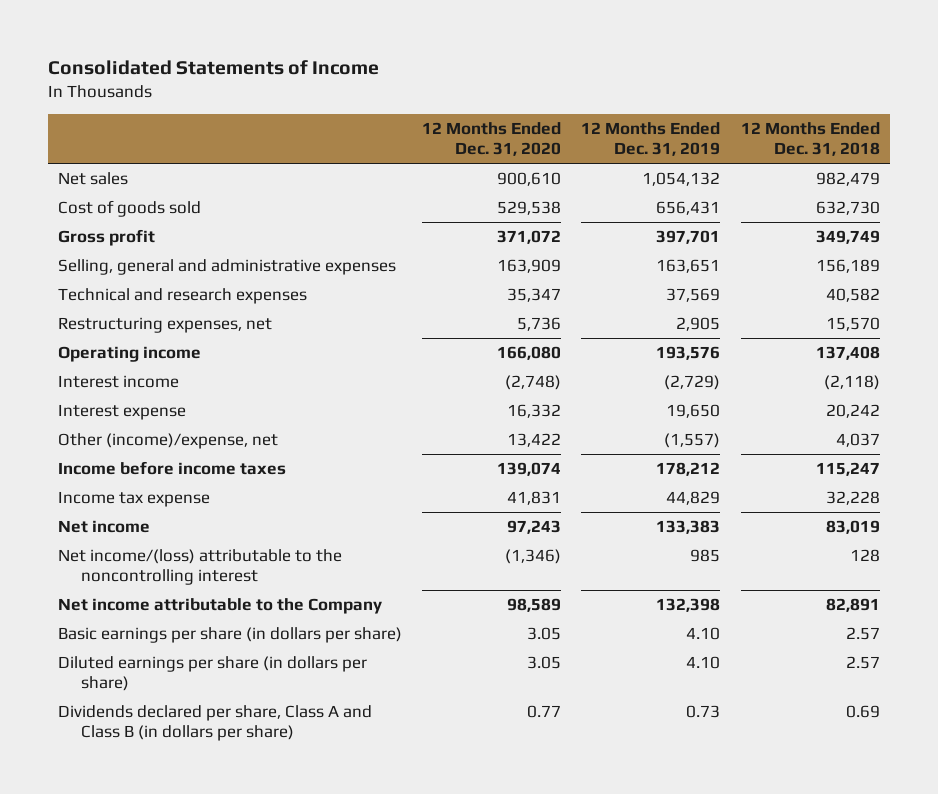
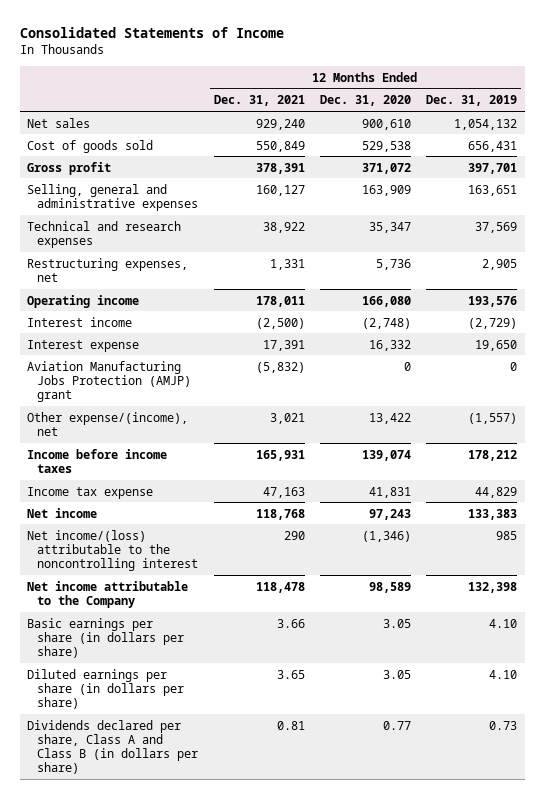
[740,121,880,157] 12 Months Ended Dec. 31, 2018 -> none
none -> [213,95,305,107] Dec. 31, 2021
none -> [27,360,192,402] Aviation Manufacturing Jobs Protection (AMJP) grant
[57,433,278,450] Other (income)/expense, net -> [27,411,189,436] Other expense/(income), net

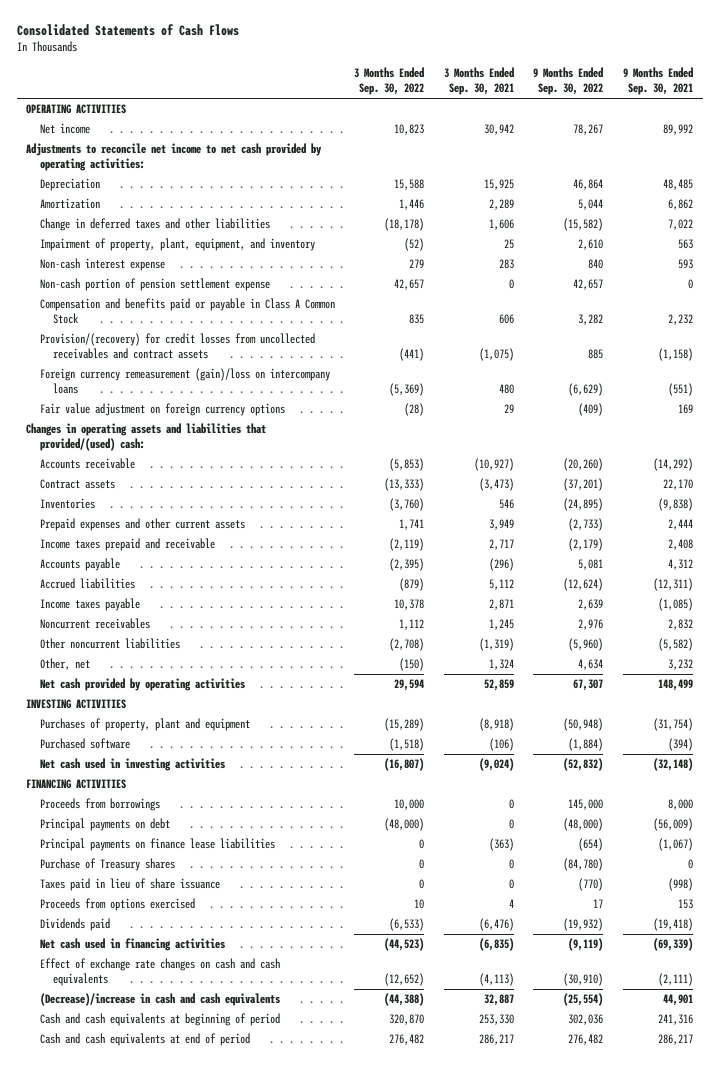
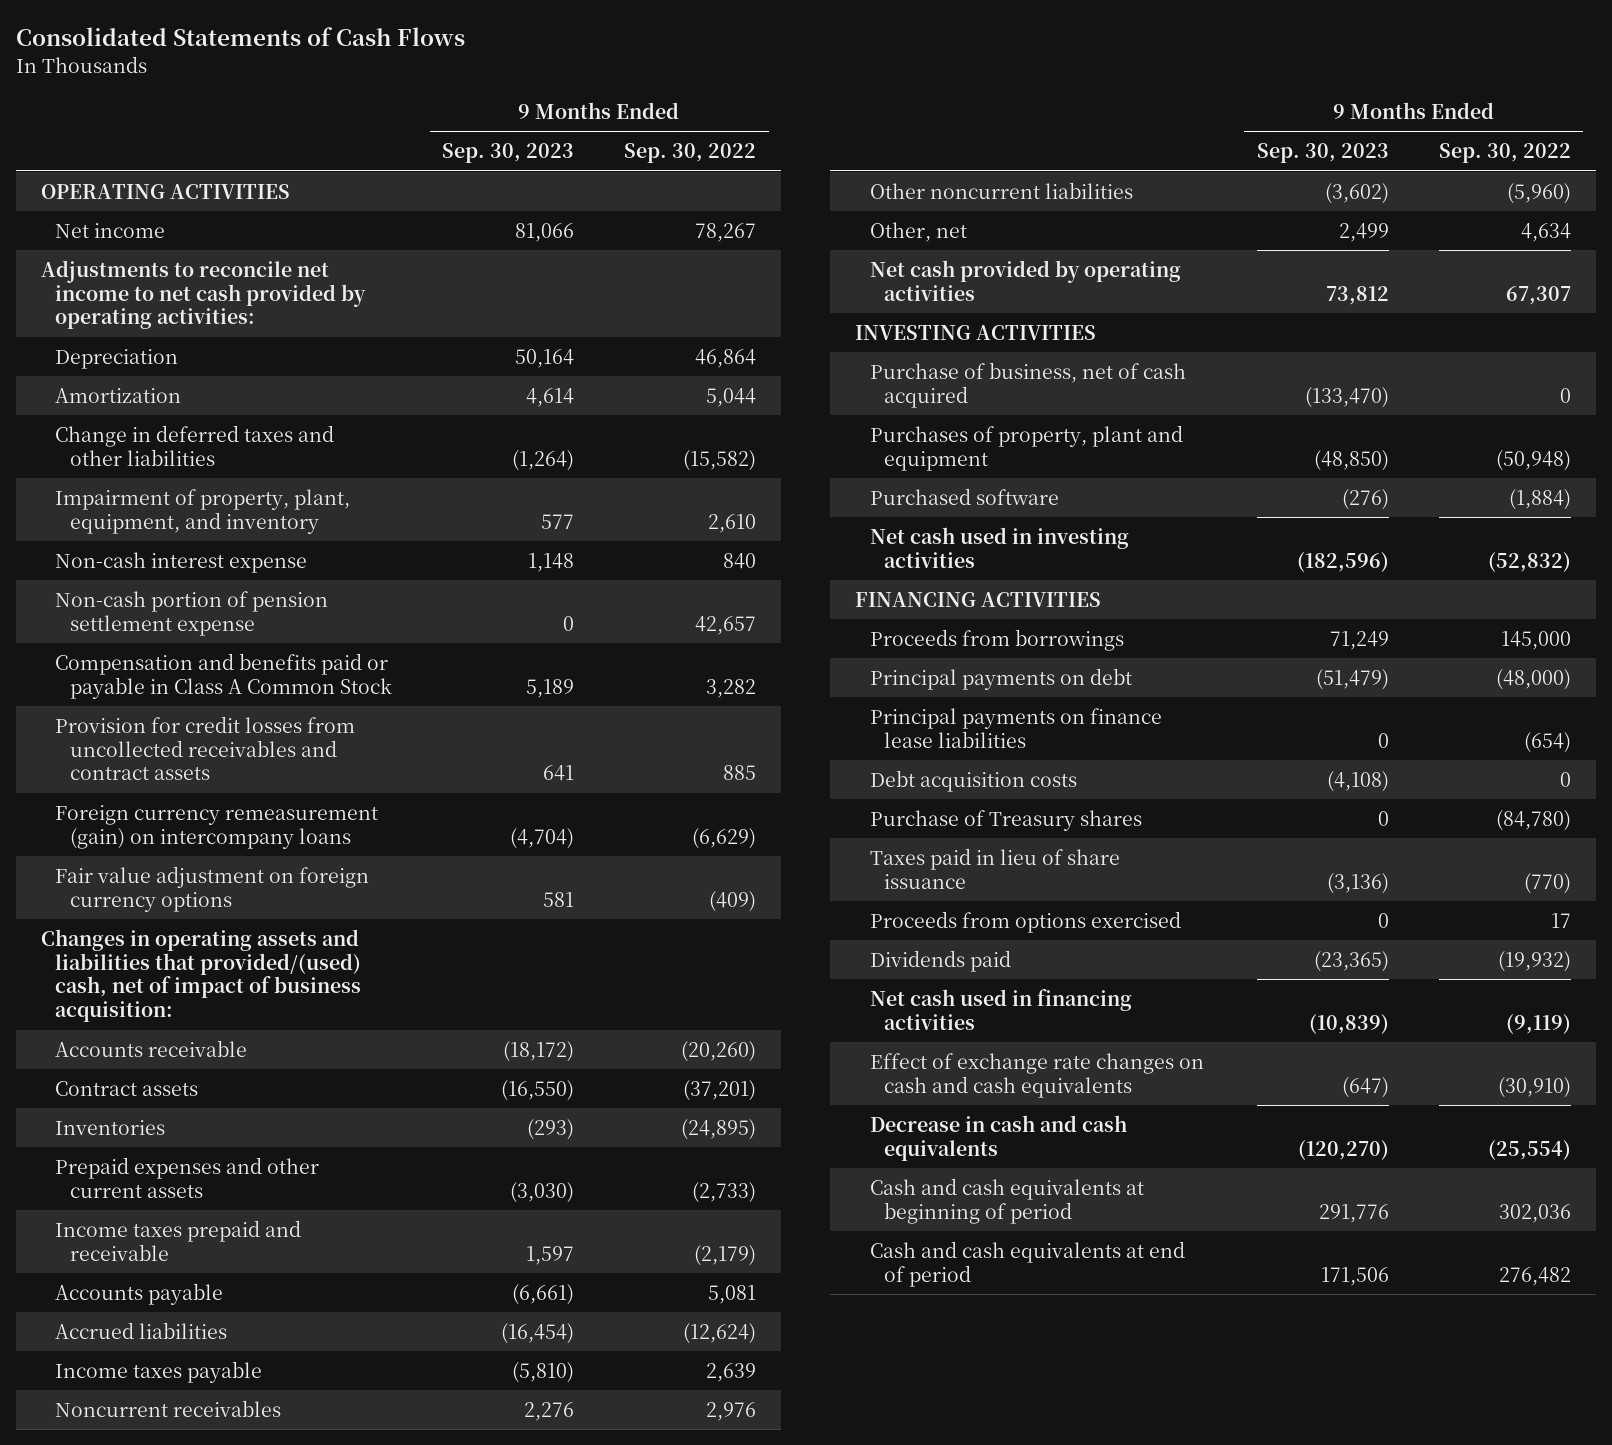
[354,66,425,96] 3 Months Ended Sep. 30, 2022 -> none
[443,66,514,96] 3 Months Ended Sep. 30, 2021 -> none
[622,66,693,96] 9 Months Ended Sep. 30, 2021 -> none
none -> [442,143,575,164] Sep. 30, 2023
[39,333,315,360] Provision/(recovery) for credit losses from uncollected receivables and contract assets -> [55,715,356,781] Provision for credit losses from uncollected receivables and contract assets
[39,368,330,395] Foreign currency remeasurement (gain)/loss on intercompany loans -> [55,804,379,849] Foreign currency remeasurement (gain) on intercompany loans
[26,423,267,452] Changes in operating assets and liabilities that provided/(used) cash: -> [40,928,362,1023] Changes in operating assets and liabilities that provided/(used) cash, net of impact of business acquisition:
none -> [869,361,1186,408] Purchase of business, net of cash acquired
none -> [869,769,1077,792] Debt acquisition costs
[39,993,280,1007] (Decrease)/increase in cash and cash equivalents -> [869,1114,1127,1161] Decrease in cash and cash equivalents

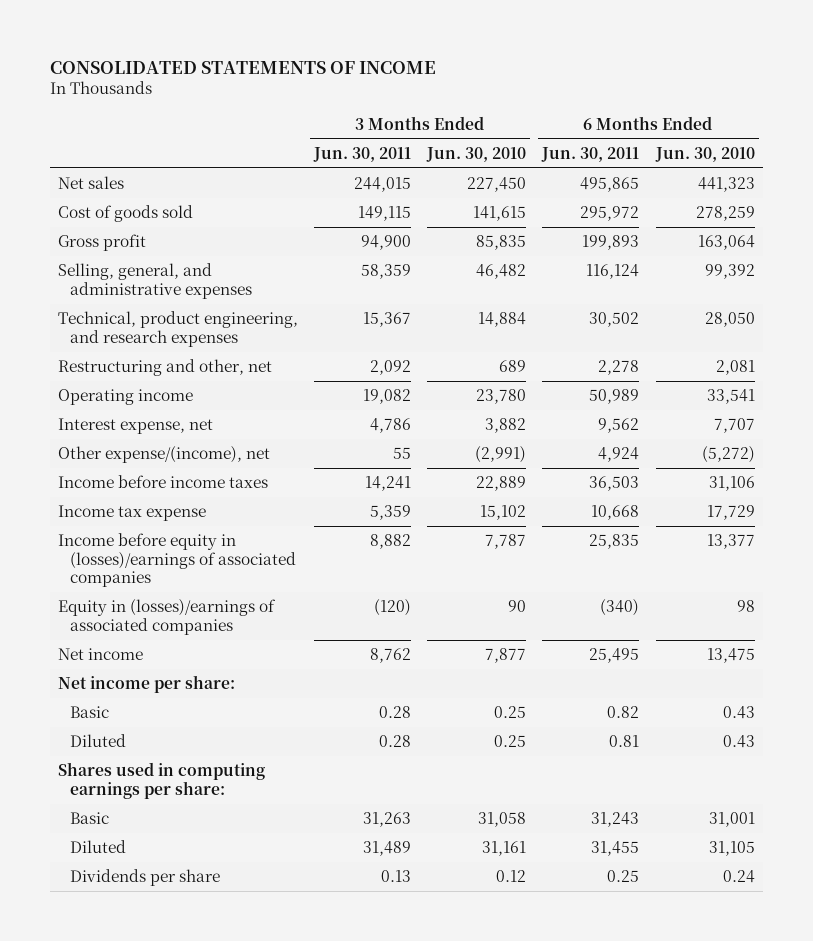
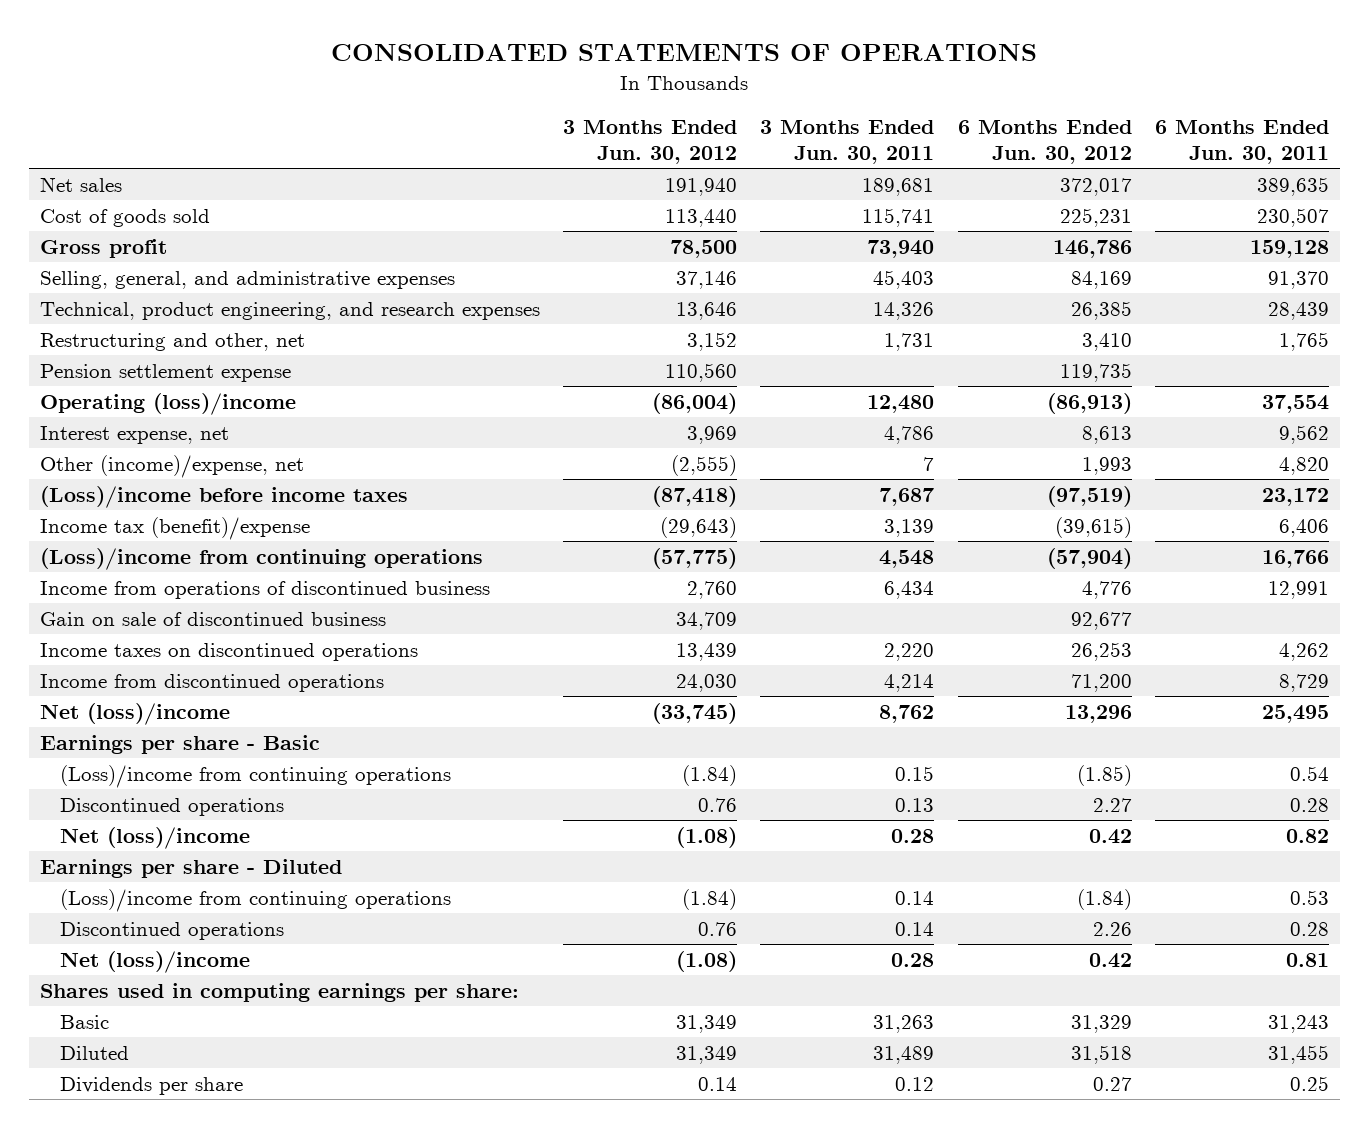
[50,60,437,74] CONSOLIDATED STATEMENTS OF INCOME -> [331,44,1038,62] CONSOLIDATED STATEMENTS OF OPERATIONS
[426,146,527,162] Jun. 30, 2010 -> none
[654,146,755,162] Jun. 30, 2010 -> none
none -> [563,120,738,164] 3 Months Ended Jun. 30, 2012
none -> [957,120,1132,164] 6 Months Ended Jun. 30, 2012
[354,177,412,193] 244,015 -> [862,178,935,197] 189,681
[580,177,640,193] 495,865 -> [1256,177,1329,197] 389,635
[358,206,412,222] 149,115 -> [862,208,935,228] 115,741
[580,206,640,222] 295,972 -> [1256,208,1329,228] 230,507
[361,235,412,251] 94,900 -> [867,240,935,259] 73,940
[582,235,640,251] 199,893 -> [1249,240,1329,259] 159,128
[361,264,412,280] 58,359 -> [873,270,935,290] 45,403
[586,264,640,280] 116,124 -> [1267,271,1329,290] 91,370
[363,312,412,328] 15,367 -> [873,302,935,321] 14,326
[589,312,640,328] 30,502 -> [1267,302,1329,321] 28,439
[370,360,412,376] 2,092 -> [884,333,935,352] 1,731
[598,360,640,376] 2,278 -> [1278,332,1329,352] 1,765
none -> [40,364,292,383] Pension settlement expense
[58,389,194,406] Operating income -> [40,393,297,416] Operating (loss)/income
[363,389,412,405] 19,082 -> [867,395,935,414] 12,480
[589,389,640,405] 50,989 -> [1261,395,1329,414] 37,554
[58,533,296,588] Income before equity in (losses)/earnings of associated companies -> none
[58,599,277,635] Equity in (losses)/earnings of associated companies -> none
[58,675,236,694] Net income per share: -> none
[58,446,271,464] Other expense/(income), net -> [40,455,305,479] Other (income)/expense, net
[393,447,412,460] 55 -> [923,457,935,472] 7
[598,447,640,463] 4,924 -> [1278,457,1329,476] 4,820
[58,475,269,489] Income before income taxes -> [40,486,409,509] (Loss)/income before income taxes
[365,476,412,492] 14,241 -> [879,488,935,507] 7,687
[589,476,640,492] 36,503 -> [1261,488,1329,507] 23,172
[58,505,207,522] Income tax expense -> [40,517,311,541] Income tax (benefit)/expense
[370,505,412,521] 5,359 -> [884,519,935,538] 3,139
[591,505,640,521] 10,668 -> [1278,519,1329,538] 6,406
none -> [40,548,484,571] (Loss)/income from continuing operations
none -> [40,581,491,600] Income from operations of discontinued business
none -> [40,612,387,627] Gain on sale of discontinued business
none -> [40,643,419,662] Income taxes on discontinued operations
none -> [40,674,385,693] Income from discontinued operations
[58,648,144,661] Net income -> [40,703,231,726] Net (loss)/income
none -> [40,735,321,755] Earnings per share - Basic
none -> [59,765,451,789] (Loss)/income from continuing operations
none -> [59,798,284,817] Discontinued operations
[69,706,109,719] Basic -> [59,827,250,850] Net (loss)/income
none -> [40,859,343,879] Earnings per share - Diluted
none -> [59,889,451,913] (Loss)/income from continuing operations
none -> [59,922,284,941] Discontinued operations
[69,734,126,748] Diluted -> [59,951,250,974] Net (loss)/income
[381,870,412,883] 0.13 -> [895,1077,935,1092] 0.12

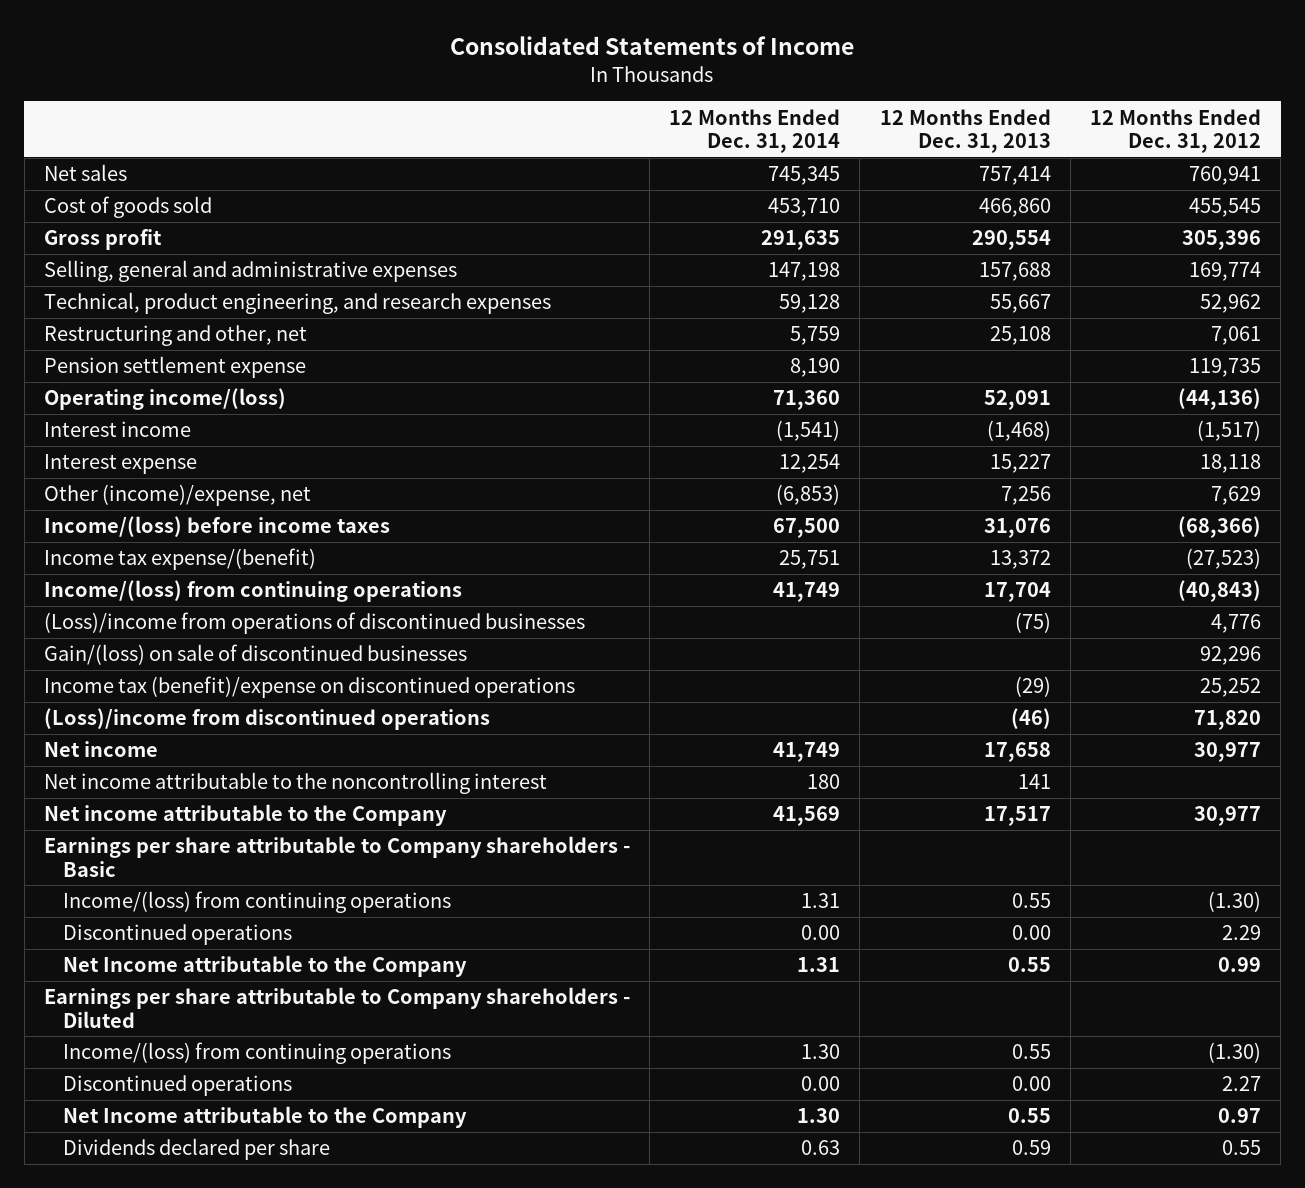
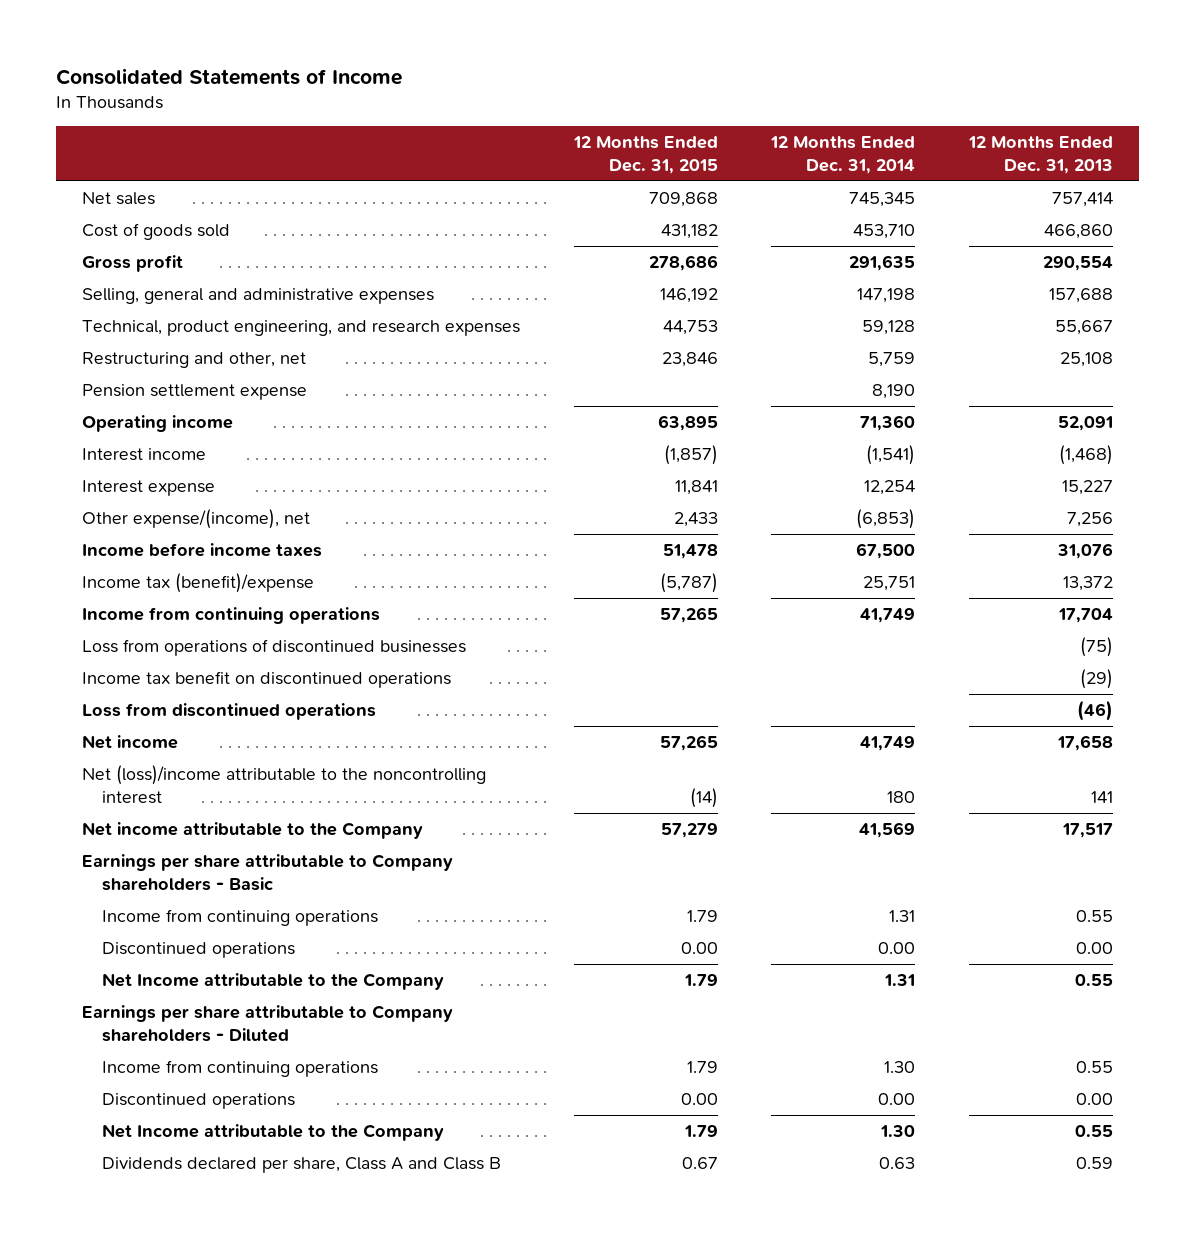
[1089,108,1261,153] 12 Months Ended Dec. 31, 2012 -> none
none -> [572,136,718,174] 12 Months Ended Dec. 31, 2015
[43,388,286,411] Operating income/(loss) -> [82,415,234,433] Operating income
[43,644,467,666] Gain/(loss) on sale of discontinued businesses -> none
[43,484,311,507] Other (income)/expense, net -> [82,509,311,530] Other expense/(income), net
[43,516,390,538] Income/(loss) before income taxes -> [82,543,323,558] Income before income taxes
[43,548,316,571] Income tax expense/(benefit) -> [82,573,315,594] Income tax (benefit)/expense
[43,580,462,603] Income/(loss) from continuing operations -> [82,607,381,625] Income from continuing operations
[43,612,585,635] (Loss)/income from operations of discontinued businesses -> [82,639,467,657] Loss from operations of discontinued businesses
[43,676,575,699] Income tax (benefit)/expense on discontinued operations -> [82,671,452,689] Income tax benefit on discontinued operations
[43,708,490,731] (Loss)/income from discontinued operations -> [82,703,377,721] Loss from discontinued operations
[43,772,547,795] Net income attributable to the noncontrolling interest -> [82,765,487,804] Net (loss)/income attributable to the noncontrolling interest
[63,891,452,914] Income/(loss) from continuing operations -> [102,909,379,927] Income from continuing operations
[63,1042,452,1065] Income/(loss) from continuing operations -> [102,1060,379,1078] Income from continuing operations
[63,1138,331,1161] Dividends declared per share -> [102,1157,502,1174] Dividends declared per share, Class A and Class B

